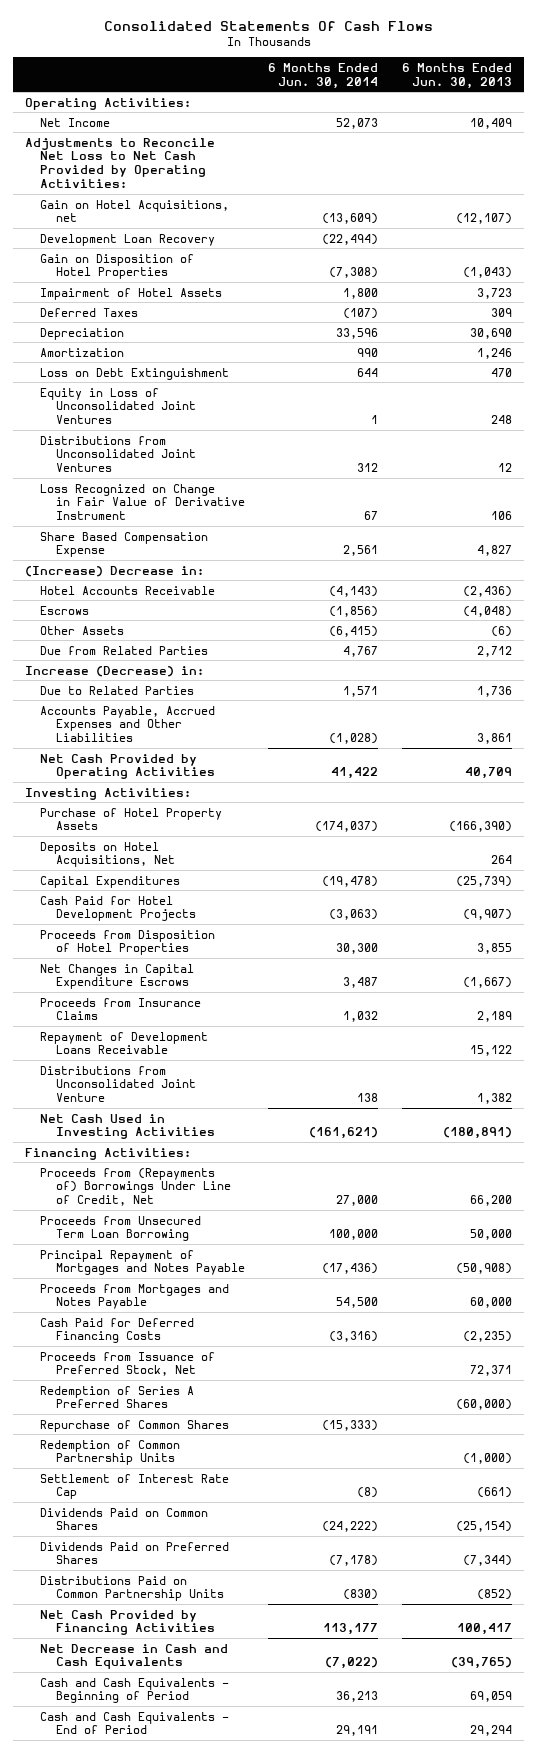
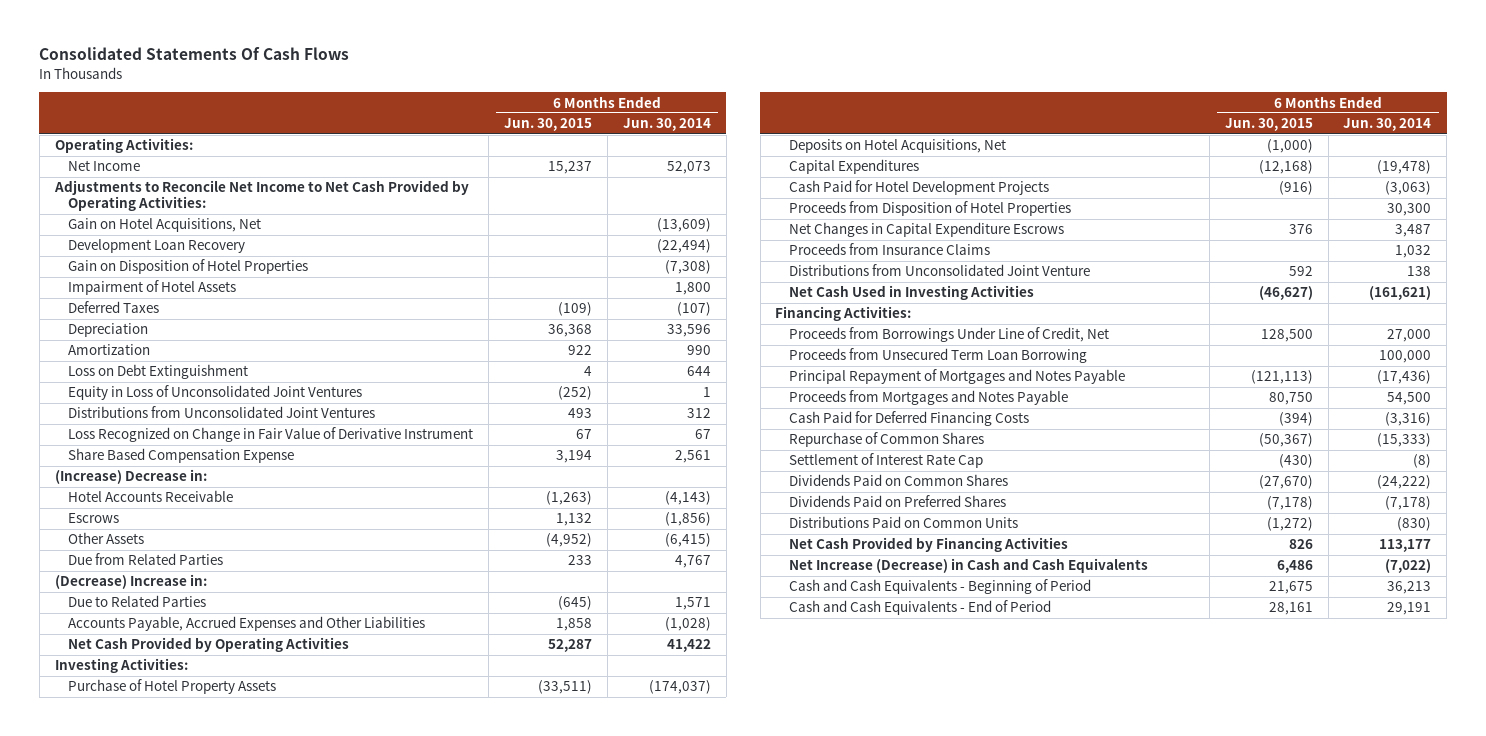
[402,62,513,89] 6 Months Ended Jun. 30, 2013 -> none
none -> [504,118,593,132] Jun. 30, 2015
[25,137,216,189] Adjustments to Reconcile Net Loss to Net Cash Provided by Operating Activities: -> [53,180,469,212] Adjustments to Reconcile Net Income to Net Cash Provided by Operating Activities:
[40,199,230,223] Gain on Hotel Acquisitions, net -> [68,218,262,233] Gain on Hotel Acquisitions, Net
[25,665,205,677] Increase (Decrease) in: -> [54,574,207,590] (Decrease) Increase in:
[40,1031,209,1055] Repayment of Development Loans Receivable -> none
[40,1167,231,1207] Proceeds from (Repayments of) Borrowings Under Line of Credit, Net -> [788,327,1109,343] Proceeds from Borrowings Under Line of Credit, Net
[40,1351,216,1377] Proceeds from Issuance of Preferred Stock, Net -> none
[40,1385,195,1409] Redemption of Series A Preferred Shares -> none
[40,1439,181,1466] Redemption of Common Partnership Units -> none
[40,1575,224,1602] Distributions Paid on Common Partnership Units -> [788,516,1018,529] Distributions Paid on Common Units
[40,1643,229,1670] Net Decrease in Cash and Cash Equivalents -> [788,558,1148,574] Net Increase (Decrease) in Cash and Cash Equivalents

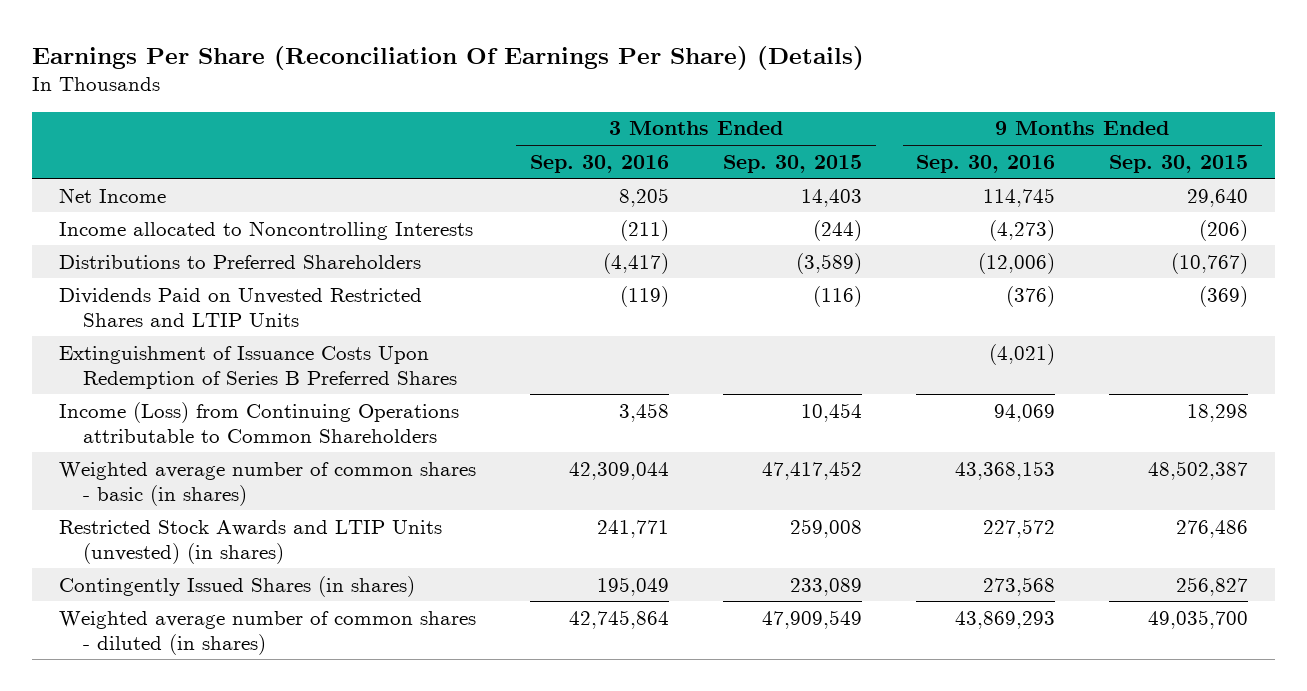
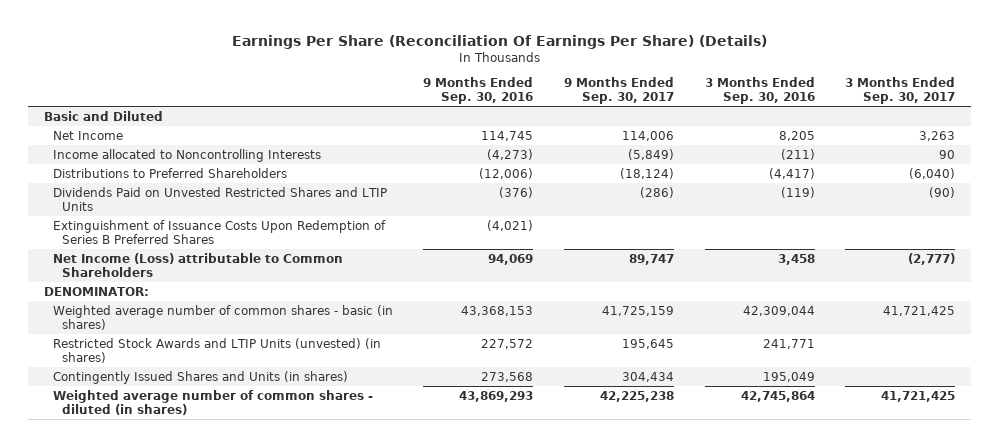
[723,154,863,173] Sep. 30, 2015 -> none
[1109,154,1249,173] Sep. 30, 2015 -> none
none -> [564,77,675,105] 9 Months Ended Sep. 30, 2017
none -> [845,77,956,105] 3 Months Ended Sep. 30, 2017
none -> [43,110,163,121] Basic and Diluted
[58,401,459,443] Income (Loss) from Continuing Operations attributable to Common Shareholders -> [52,252,343,277] Net Income (Loss) attributable to Common Shareholders
none -> [43,286,149,296] DENOMINATOR:
[58,575,415,597] Contingently Issued Shares (in shares) -> [52,370,348,384] Contingently Issued Shares and Units (in shares)

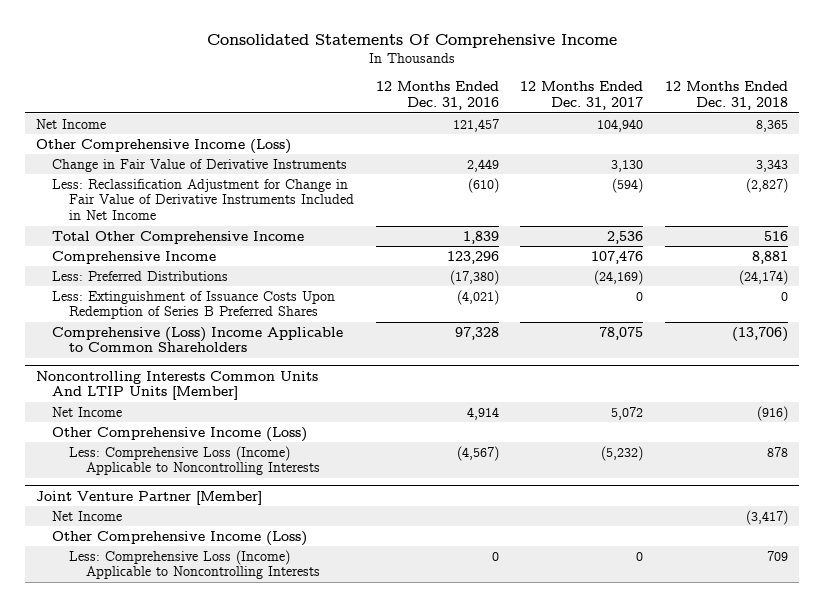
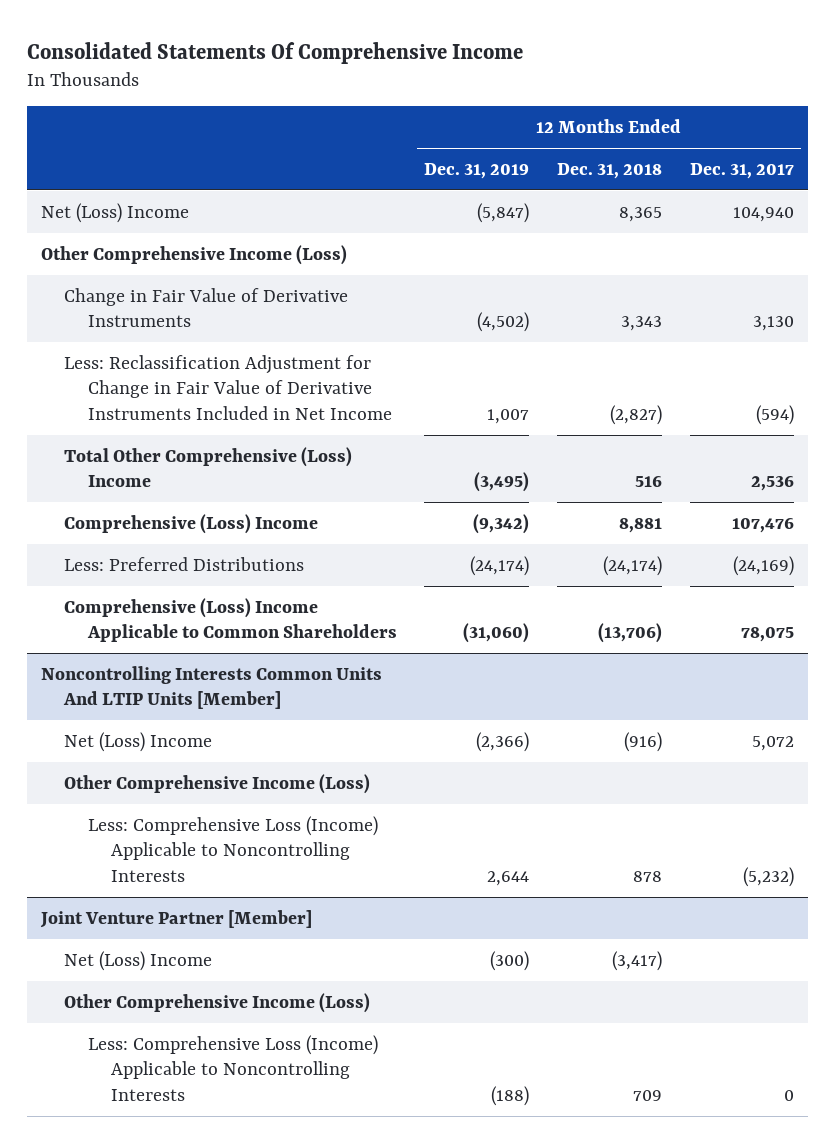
[375,81,499,110] 12 Months Ended Dec. 31, 2016 -> none
none -> [424,162,530,179] Dec. 31, 2019
[35,118,106,129] Net Income -> [40,202,189,223] Net (Loss) Income
[52,230,305,244] Total Other Comprehensive Income -> [64,446,353,488] Total Other Comprehensive (Loss) Income
[52,250,217,264] Comprehensive Income -> [64,513,319,534] Comprehensive (Loss) Income
[52,290,336,320] Less: Extinguishment of Issuance Costs Upon Redemption of Series B Preferred Shares -> none
[52,406,123,417] Net Income -> [64,731,213,752] Net (Loss) Income
[52,510,123,521] Net Income -> [64,950,213,971] Net (Loss) Income

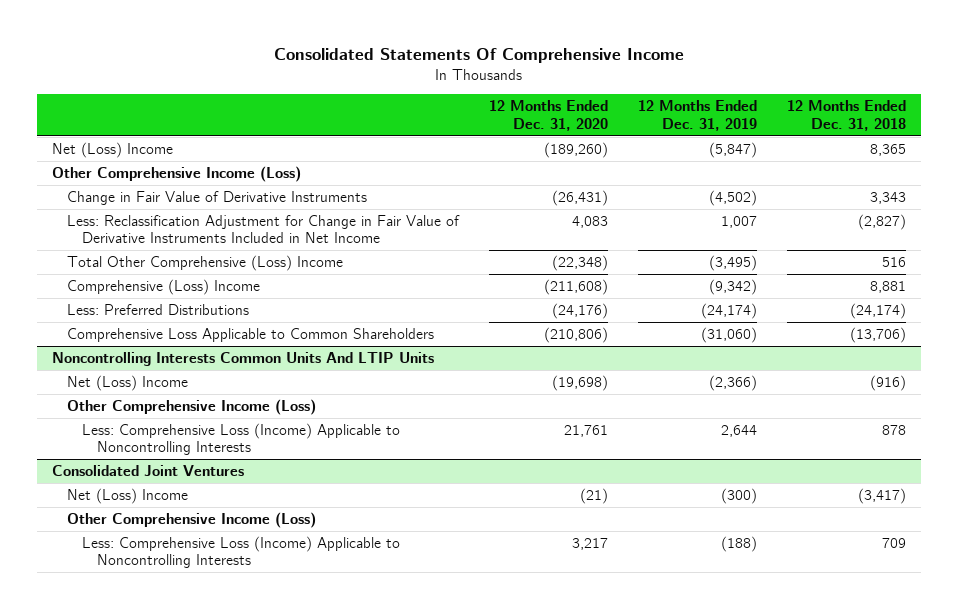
[689,162,794,179] Dec. 31, 2017 -> none
none -> [488,100,608,131] 12 Months Ended Dec. 31, 2020
[64,597,397,643] Comprehensive (Loss) Income Applicable to Common Shareholders -> [66,328,434,343] Comprehensive Loss Applicable to Common Shareholders
[40,665,382,710] Noncontrolling Interests Common Units And LTIP Units [Member] -> [51,352,434,367] Noncontrolling Interests Common Units And LTIP Units
[39,909,312,928] Joint Venture Partner [Member] -> [51,465,244,477] Consolidated Joint Ventures

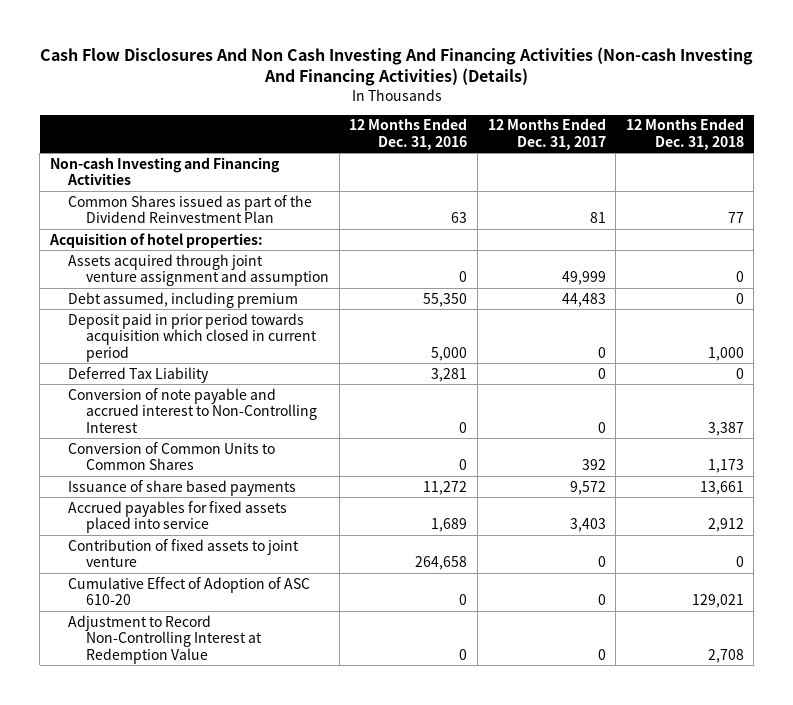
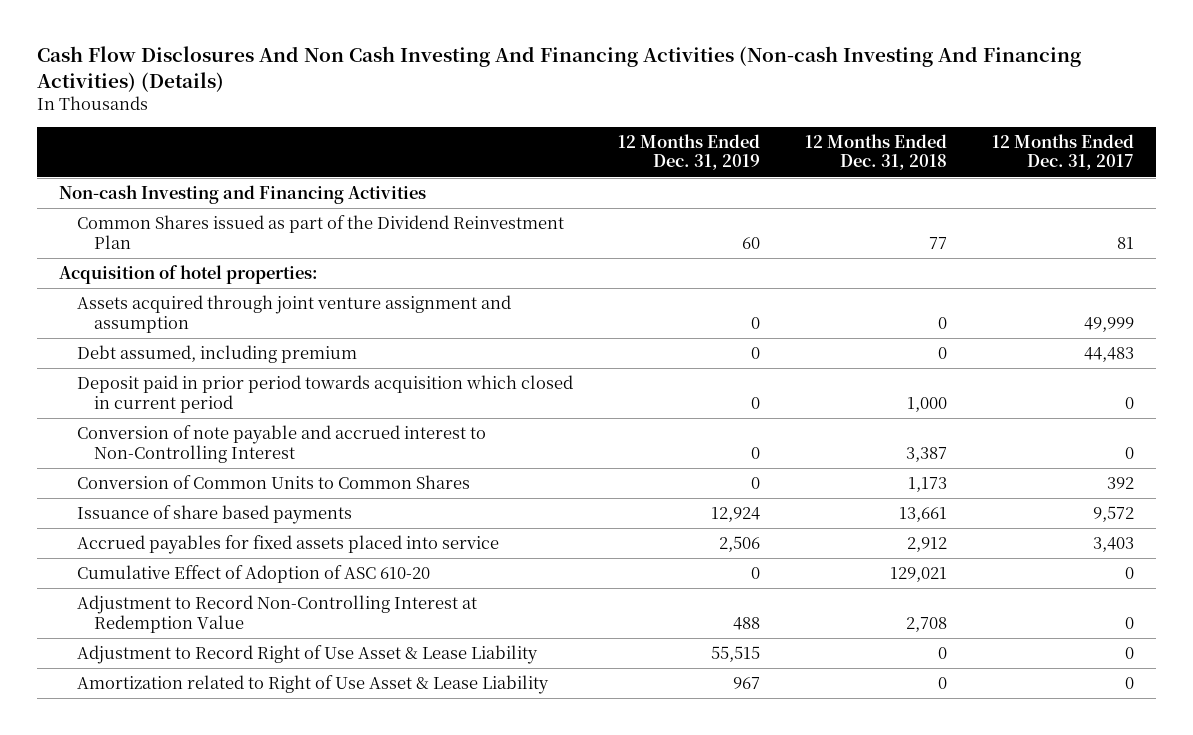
[349,118,468,150] 12 Months Ended Dec. 31, 2016 -> none
none -> [617,133,760,171] 12 Months Ended Dec. 31, 2019
[67,366,209,383] Deferred Tax Liability -> none
[67,538,299,568] Contribution of fixed assets to joint venture -> none
none -> [76,645,538,665] Adjustment to Record Right of Use Asset & Lease Liability
none -> [76,675,549,695] Amortization related to Right of Use Asset & Lease Liability

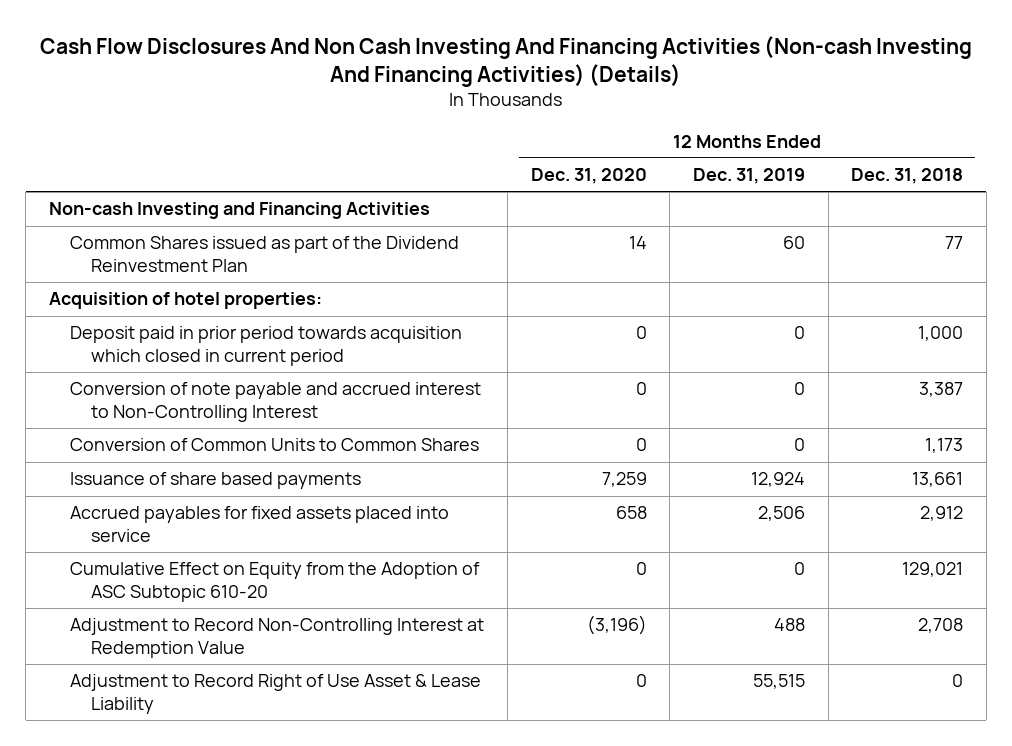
[991,133,1134,171] 12 Months Ended Dec. 31, 2017 -> none
none -> [530,168,647,185] Dec. 31, 2020
[76,295,511,333] Assets acquired through joint venture assignment and assumption -> none
[76,345,357,364] Debt assumed, including premium -> none
[76,565,430,584] Cumulative Effect of Adoption of ASC 610-20 -> [70,562,481,603] Cumulative Effect on Equity from the Adoption of ASC Subtopic 610-20
[76,675,549,695] Amortization related to Right of Use Asset & Lease Liability -> none

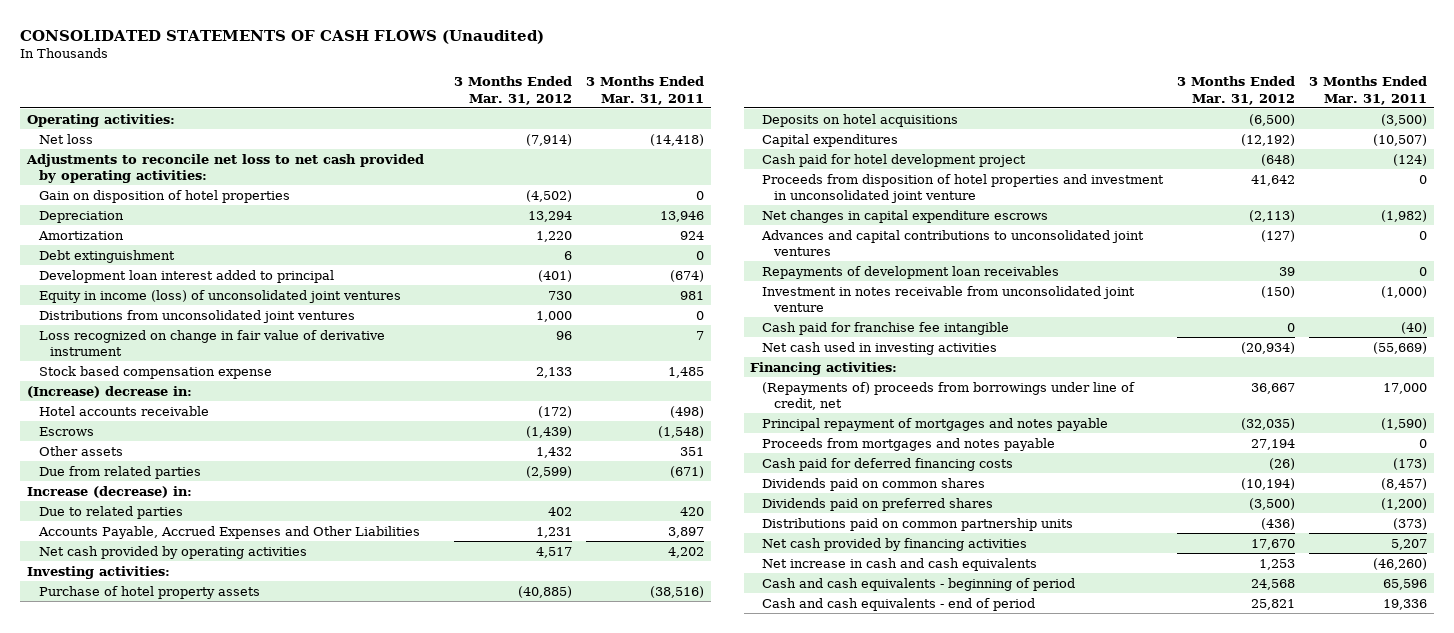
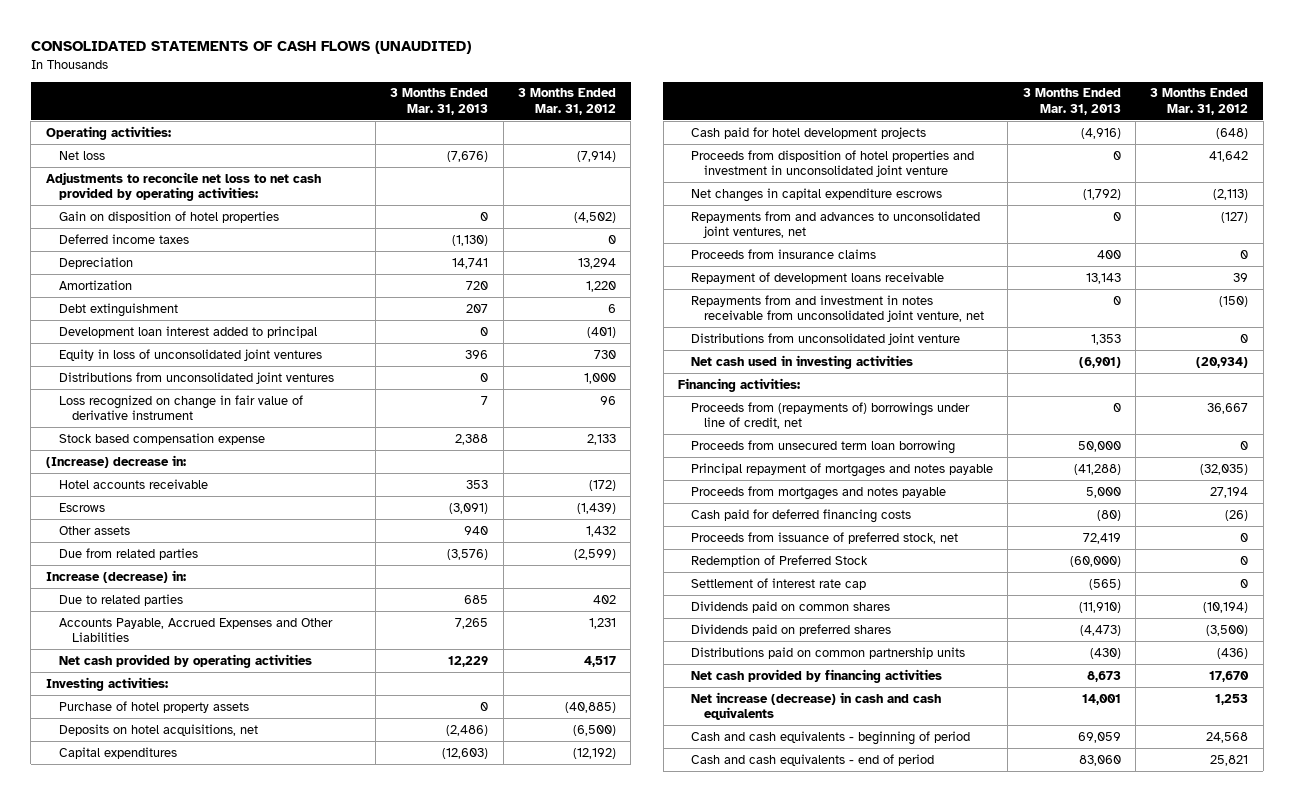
[20,29,545,44] CONSOLIDATED STATEMENTS OF CASH FLOWS (Unaudited) -> [30,41,471,55] CONSOLIDATED STATEMENTS OF CASH FLOWS (UNAUDITED)
[585,76,704,105] 3 Months Ended Mar. 31, 2011 -> none
none -> [390,88,489,115] 3 Months Ended Mar. 31, 2013
none -> [58,233,189,244] Deferred income taxes
[38,289,401,303] Equity in income (loss) of unconsolidated joint ventures -> [58,348,322,361] Equity in loss of unconsolidated joint ventures
[761,113,958,127] Deposits on hotel acquisitions -> [58,723,258,736] Deposits on hotel acquisitions, net
[761,153,1026,167] Cash paid for hotel development project -> [691,126,927,139] Cash paid for hotel development projects
[761,321,1009,335] Cash paid for franchise fee intangible -> none
[760,229,1144,257] Advances and capital contributions to unconsolidated joint ventures -> [691,210,981,238] Repayments from and advances to unconsolidated joint ventures, net
none -> [691,248,877,259] Proceeds from insurance claims
[761,265,1059,279] Repayments of development loan receivables -> [691,271,945,284] Repayment of development loans receivable
[761,285,1135,313] Investment in notes receivable from unconsolidated joint venture -> [691,294,985,322] Repayments from and investment in notes receivable from unconsolidated joint venture, net
none -> [691,332,961,345] Distributions from unconsolidated joint venture
[761,381,1135,411] (Repayments of) proceeds from borrowings under line of credit, net -> [691,401,971,429] Proceeds from (repayments of) borrowings under line of credit, net
none -> [691,439,956,454] Proceeds from unsecured term loan borrowing
none -> [691,531,959,544] Proceeds from issuance of preferred stock, net
none -> [691,554,869,567] Redemption of Preferred Stock
none -> [691,577,867,590] Settlement of interest rate cap
[761,557,1037,571] Net increase in cash and cash equivalents -> [691,691,942,720] Net increase (decrease) in cash and cash equivalents

